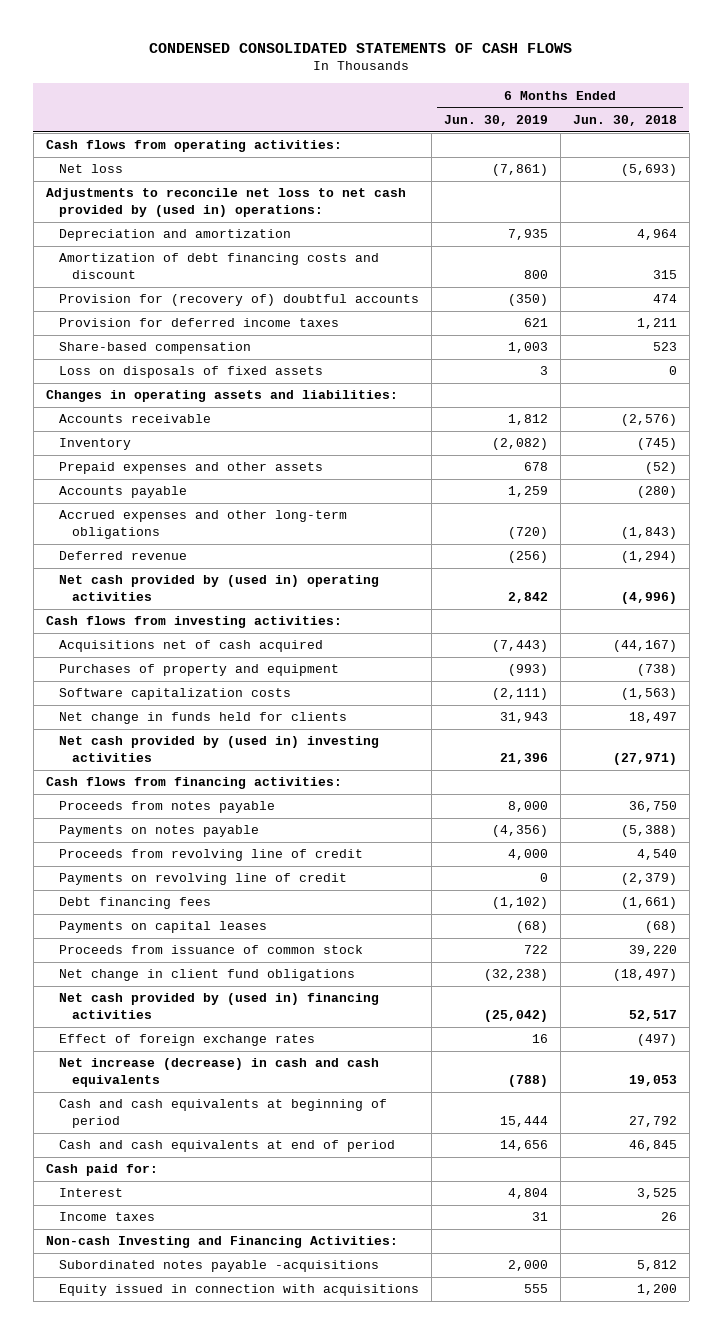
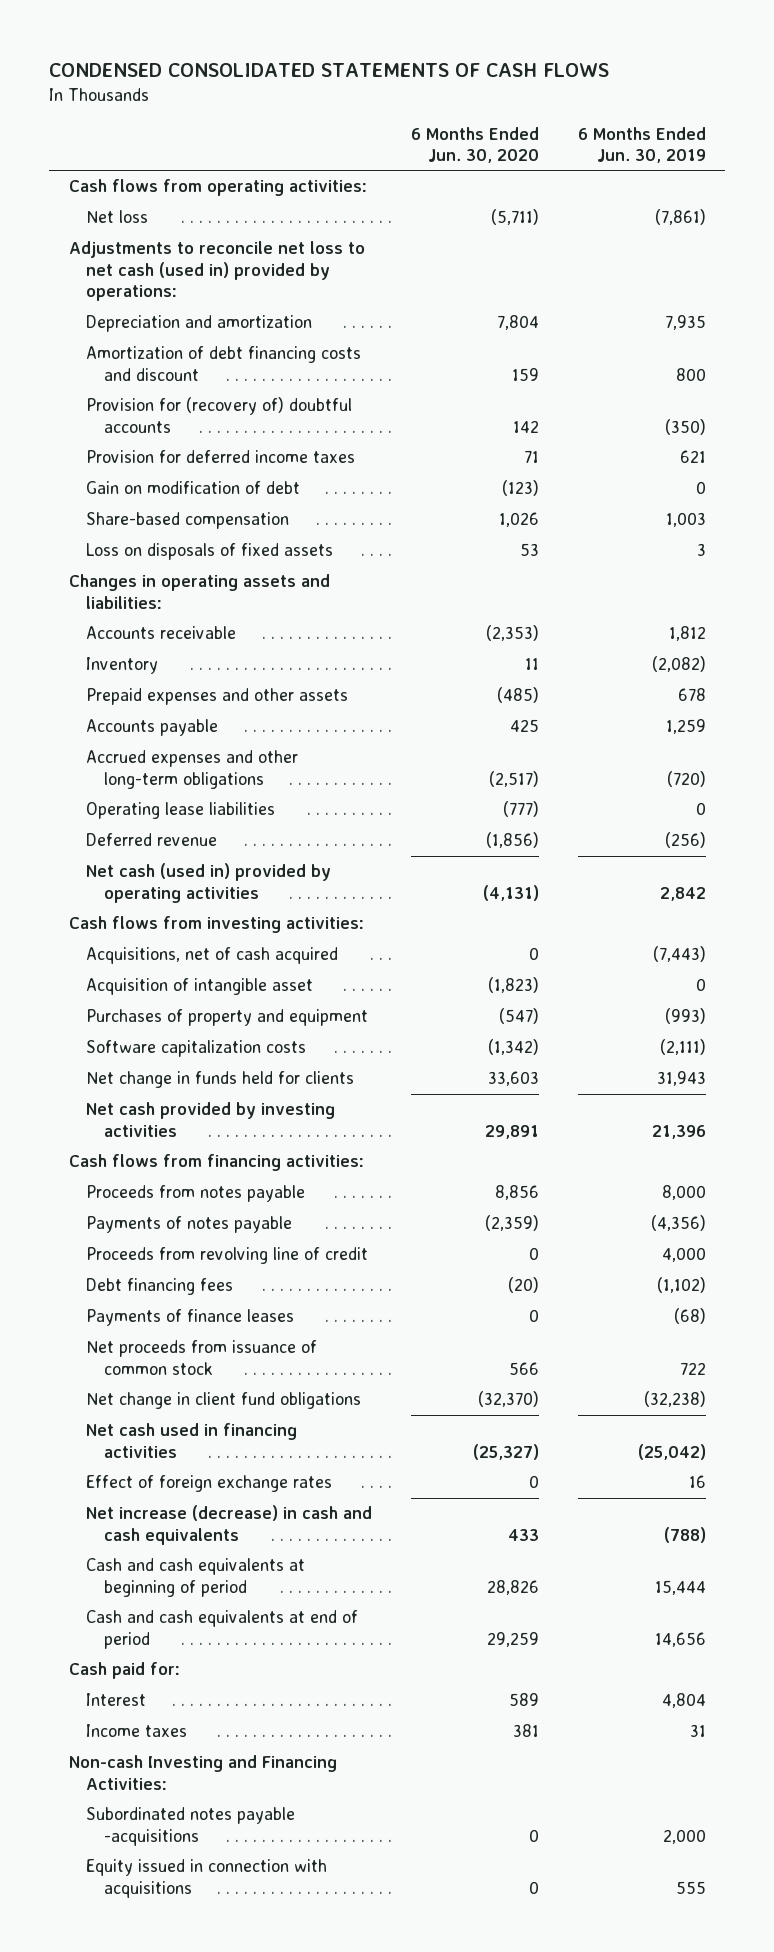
[572,114,677,126] Jun. 30, 2018 -> none
none -> [411,126,540,163] 6 Months Ended Jun. 30, 2020
[45,188,406,217] Adjustments to reconcile net loss to net cash provided by (used in) operations: -> [68,241,365,302] Adjustments to reconcile net loss to net cash (used in) provided by operations:
none -> [86,481,301,495] Gain on modification of debt
none -> [86,802,276,820] Operating lease liabilities
[58,575,379,601] Net cash provided by (used in) operating activities -> [86,863,332,903] Net cash (used in) provided by operating activities
[58,640,323,653] Acquisitions net of cash acquired -> [86,947,339,965] Acquisitions, net of cash acquired
none -> [86,978,314,996] Acquisition of intangible asset
[58,736,379,762] Net cash provided by (used in) investing activities -> [86,1102,336,1137] Net cash provided by investing activities
[58,825,259,838] Payments on notes payable -> [86,1216,293,1234] Payments of notes payable
[58,873,347,886] Payments on revolving line of credit -> none
[58,921,267,934] Payments on capital leases -> [86,1309,295,1327] Payments of finance leases
[58,945,363,955] Proceeds from issuance of common stock -> [86,1340,318,1375] Net proceeds from issuance of common stock
[58,993,379,1019] Net cash provided by (used in) financing activities -> [86,1423,298,1458] Net cash used in financing activities

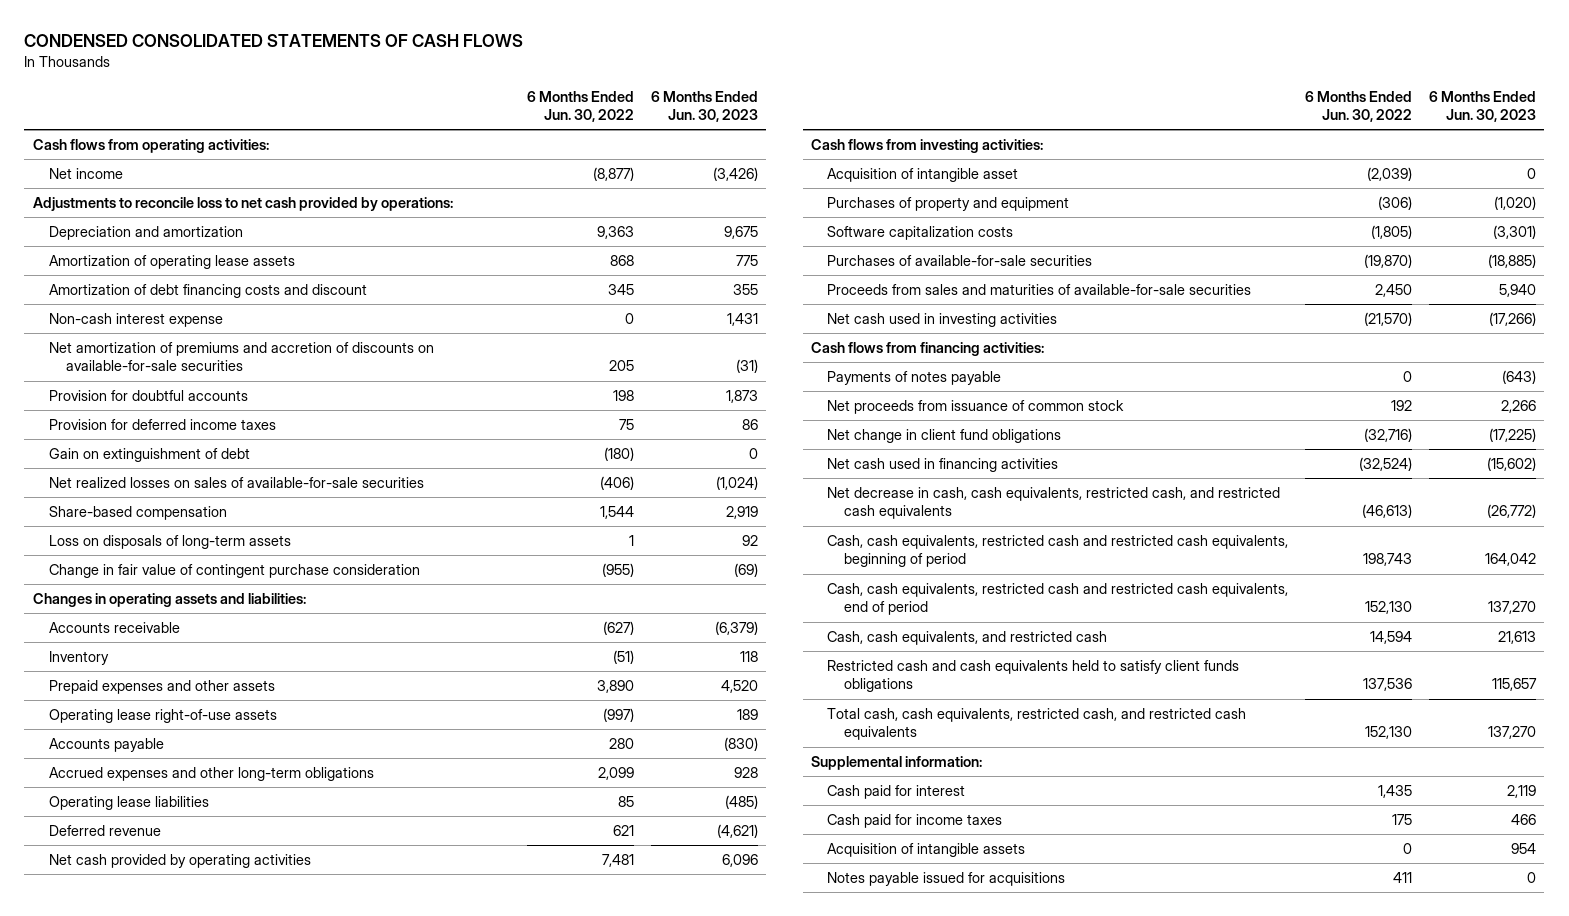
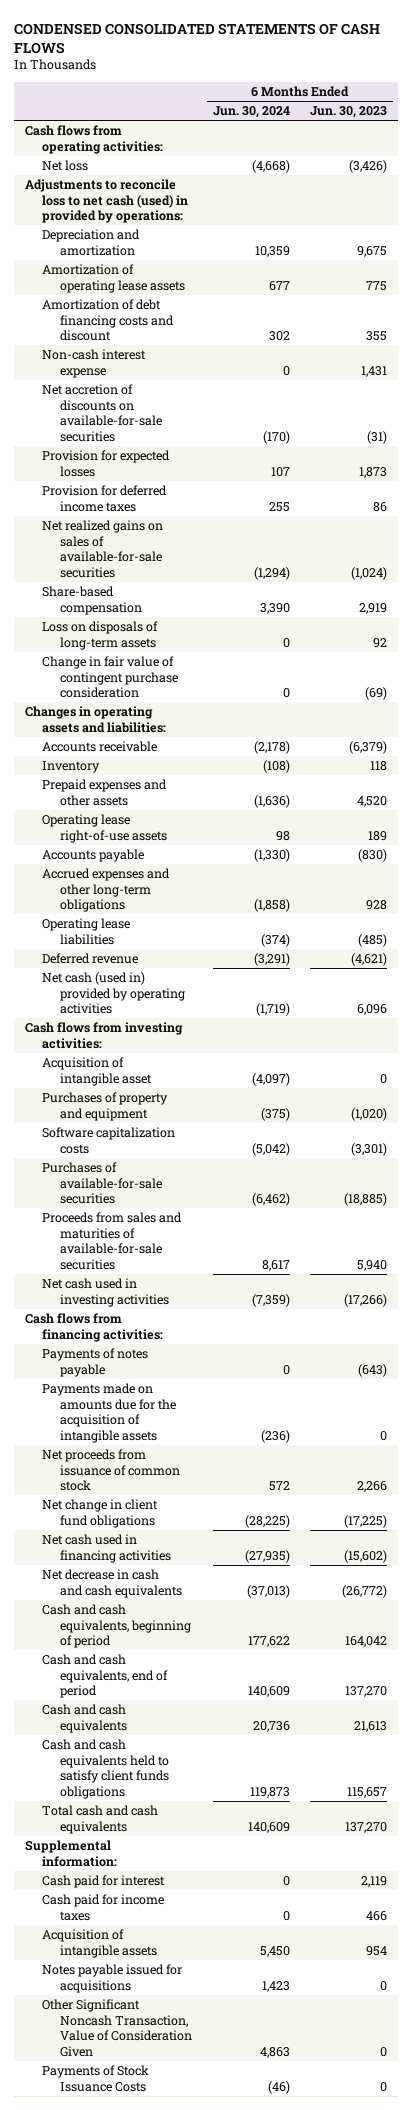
[526,90,634,122] 6 Months Ended Jun. 30, 2022 -> none
none -> [212,106,290,119] Jun. 30, 2024
[49,168,124,180] Net income -> [42,160,89,172] Net loss
[32,197,453,212] Adjustments to reconcile loss to net cash provided by operations: -> [24,179,189,224] Adjustments to reconcile loss to net cash (used) in provided by operations:
[49,342,435,372] Net amortization of premiums and accretion of discounts on available-for-sale securities -> [42,384,162,442] Net accretion of discounts on available-for-sale securities
[49,390,249,402] Provision for doubtful accounts -> [42,450,171,477] Provision for expected losses
[49,448,251,463] Gain on extinguishment of debt -> none
[49,477,425,489] Net realized losses on sales of available-for-sale securities -> [42,520,164,578] Net realized gains on sales of available-for-sale securities
[49,854,312,869] Net cash provided by operating activities -> [42,972,185,1015] Net cash (used in) provided by operating activities
none -> [42,1383,176,1443] Payments made on amounts due for the acquisition of intangible assets
[827,487,1281,520] Net decrease in cash, cash equivalents, restricted cash, and restricted cash equivalents -> [42,1569,182,1598] Net decrease in cash and cash equivalents
[827,535,1289,568] Cash, cash equivalents, restricted cash and restricted cash equivalents, beginning of period -> [42,1604,191,1649] Cash and cash equivalents, beginning of period
[827,583,1289,616] Cash, cash equivalents, restricted cash and restricted cash equivalents, end of period -> [42,1654,168,1699] Cash and cash equivalents, end of period
[827,631,1108,646] Cash, cash equivalents, and restricted cash -> [42,1704,127,1733] Cash and cash equivalents
[827,660,1240,693] Restricted cash and cash equivalents held to satisfy client funds obligations -> [42,1739,169,1799] Cash and cash equivalents held to satisfy client funds obligations
[827,708,1247,741] Total cash, cash equivalents, restricted cash, and restricted cash equivalents -> [42,1805,159,1834] Total cash and cash equivalents
none -> [42,1999,192,2057] Other Significant Noncash Transaction, Value of Consideration Given
none -> [42,2065,150,2092] Payments of Stock Issuance Costs

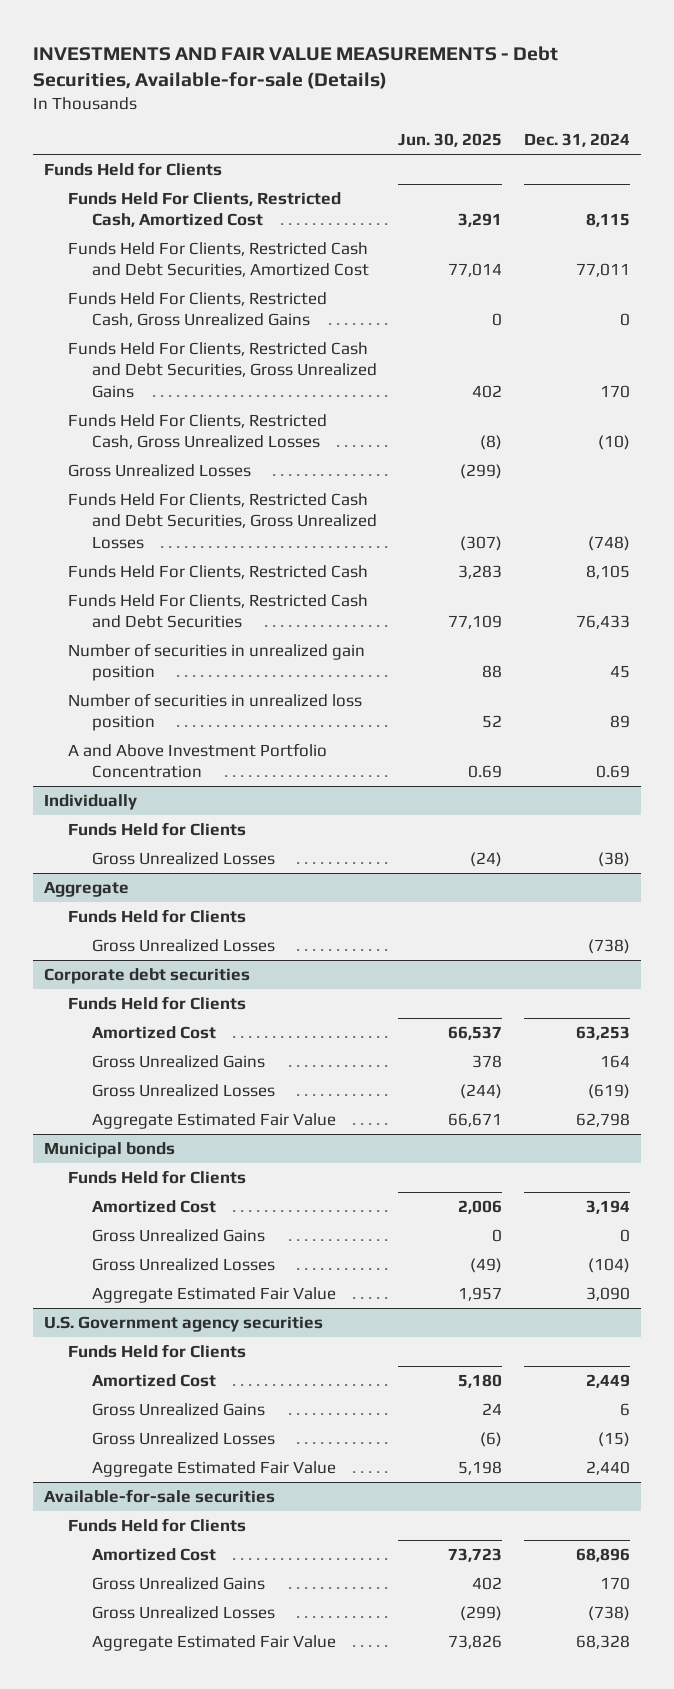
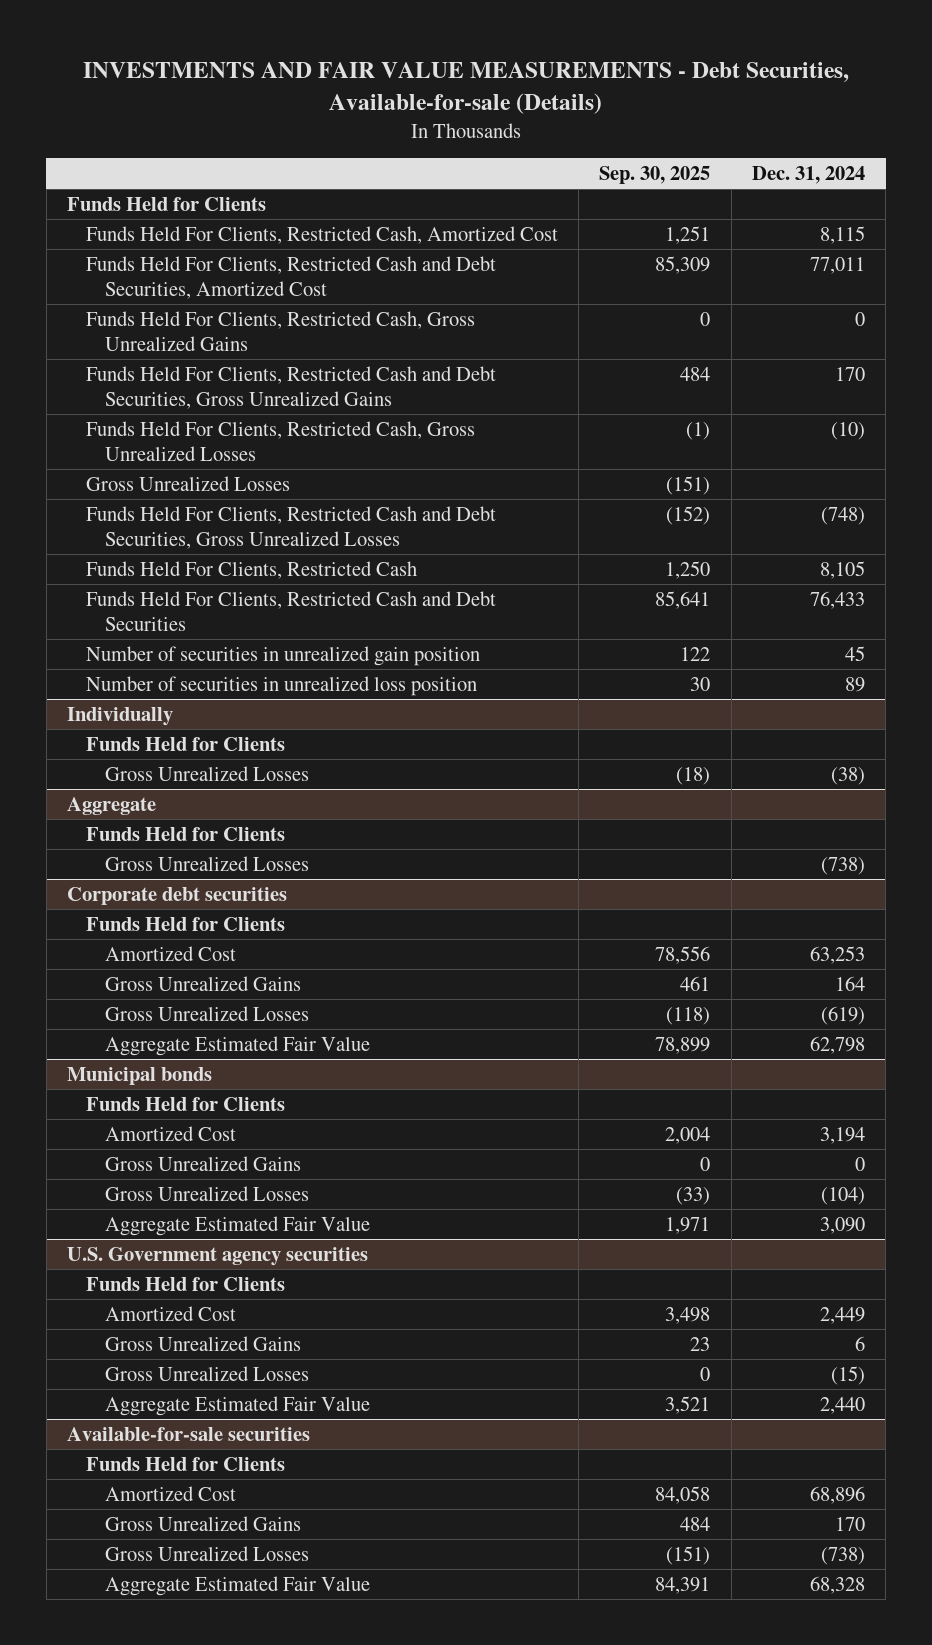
[398,133,503,148] Jun. 30, 2025 -> none
none -> [599,165,711,184] Sep. 30, 2025
[68,742,328,779] A and Above Investment Portfolio Concentration -> none

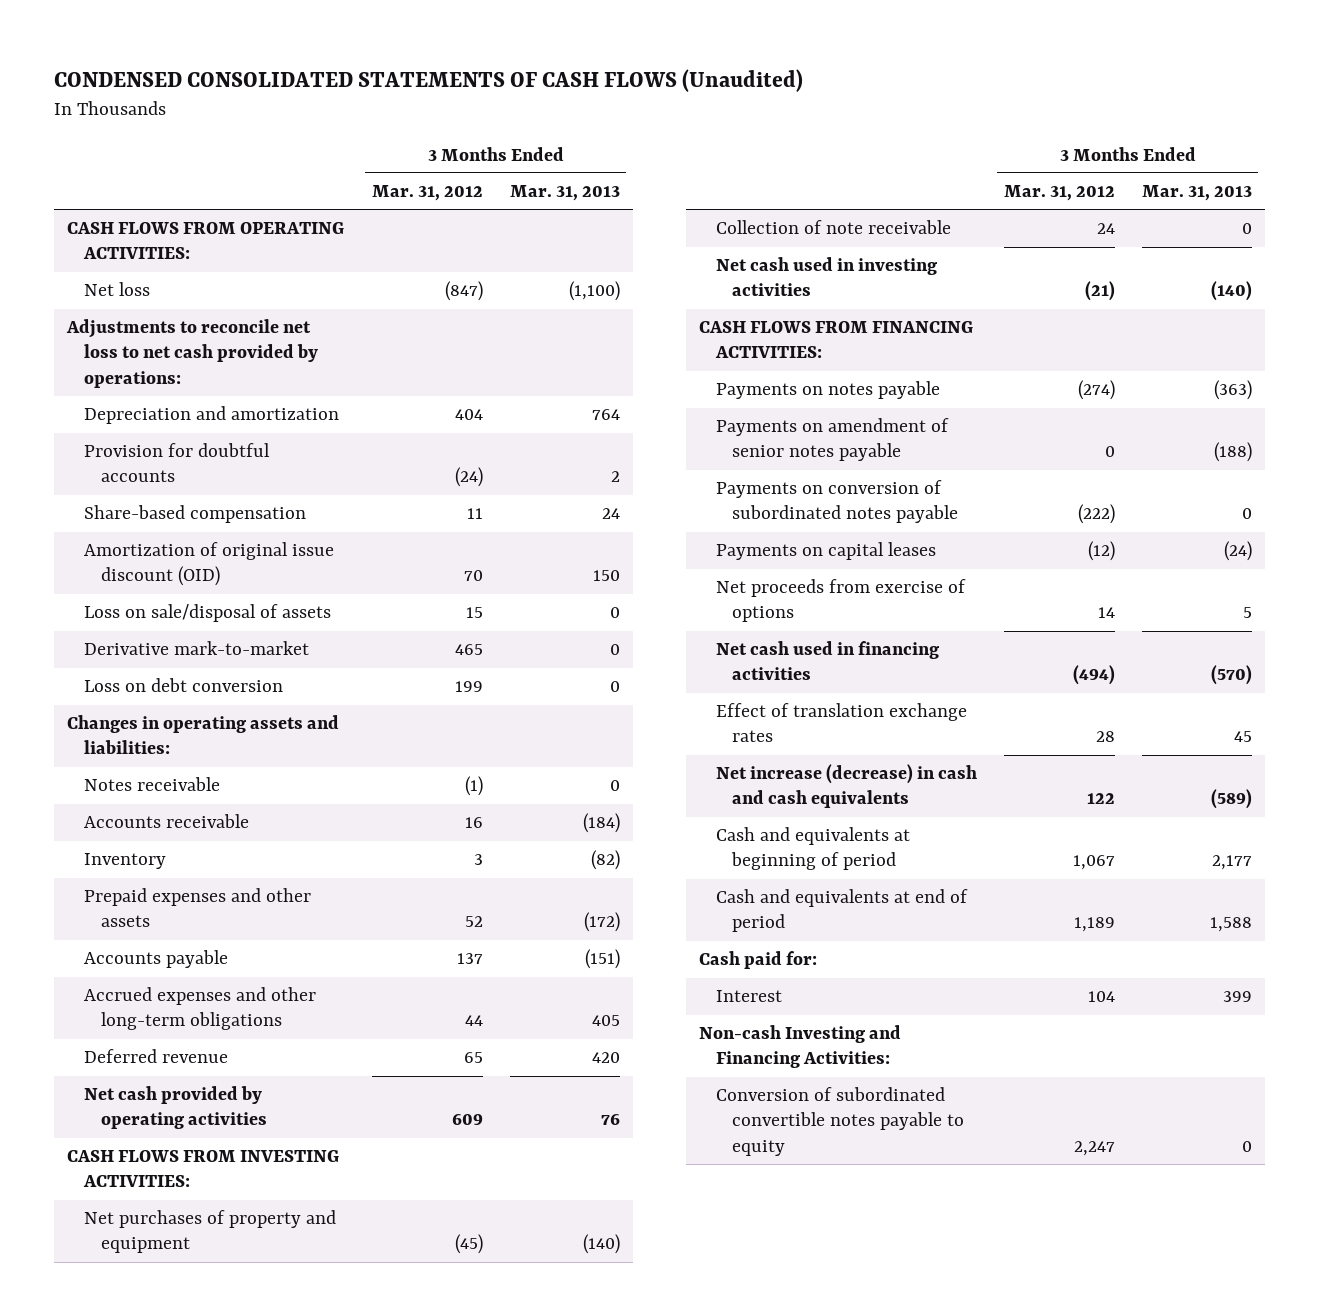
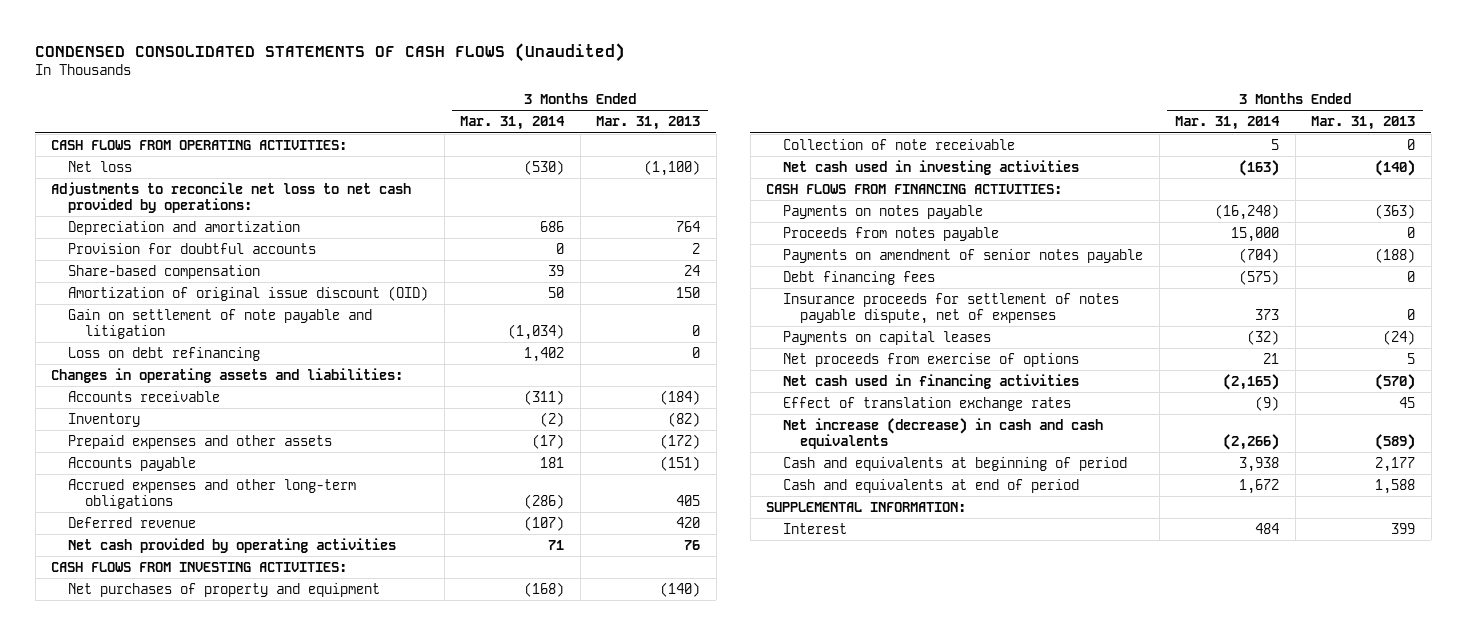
[371,185,483,202] Mar. 31, 2012 -> none
none -> [460,116,566,131] Mar. 31, 2014
[83,604,331,623] Loss on sale/disposal of assets -> none
[83,641,309,656] Derivative mark-to-market -> none
none -> [68,308,373,340] Gain on settlement of note payable and litigation
[83,678,283,693] Loss on debt conversion -> [68,346,261,361] Loss on debt refinancing
[83,777,220,792] Notes receivable -> none
none -> [783,226,1000,241] Proceeds from notes payable
[715,480,959,524] Payments on conversion of subordinated notes payable -> none
none -> [783,270,936,285] Debt financing fees
none -> [783,292,1120,325] Insurance proceeds for settlement of notes payable dispute, net of expenses
[699,951,818,970] Cash paid for: -> none
none -> [766,501,967,512] SUPPLEMENTAL INFORMATION:
[699,1025,902,1069] Non-cash Investing and Financing Activities: -> none
[715,1087,965,1156] Conversion of subordinated convertible notes payable to equity -> none

